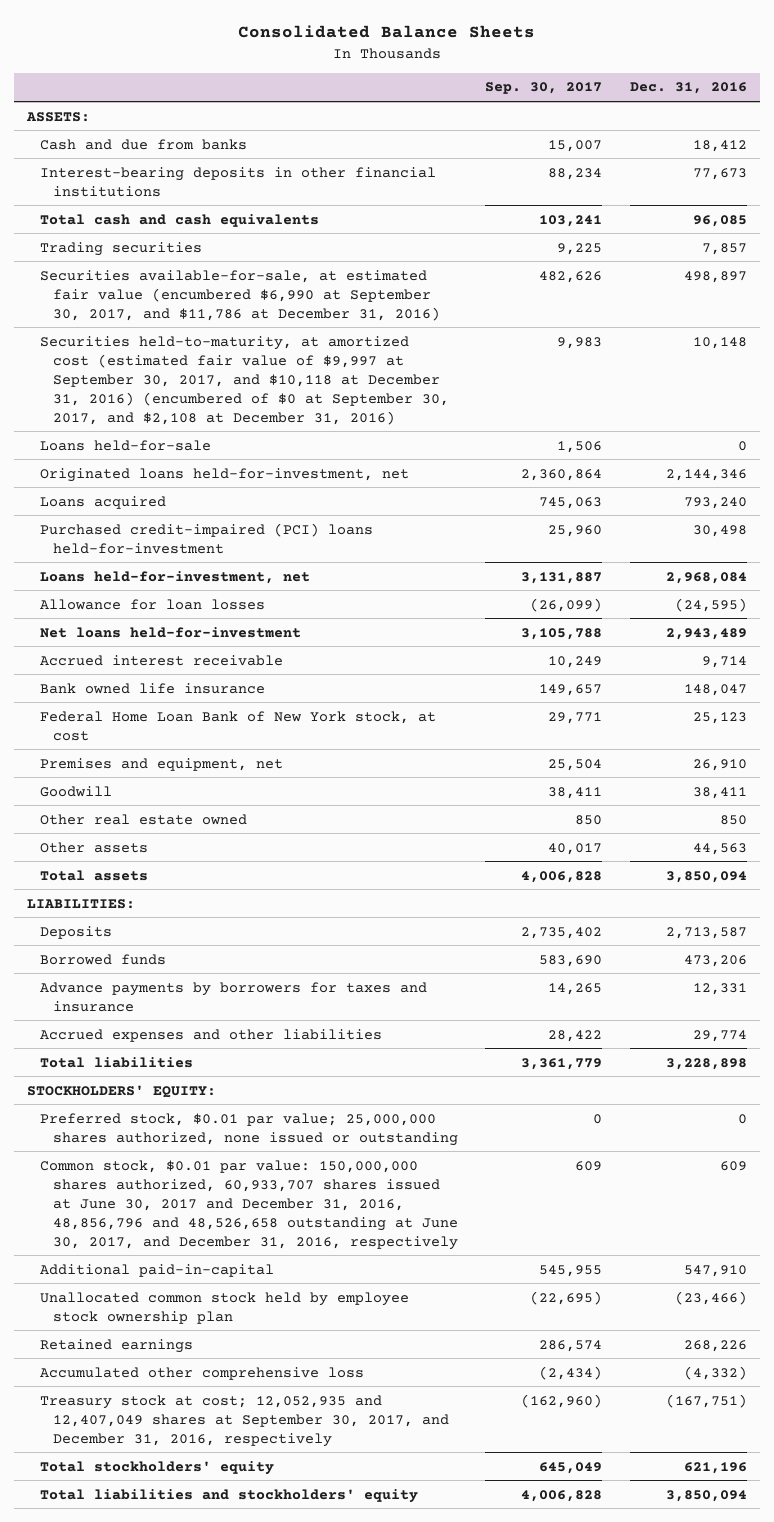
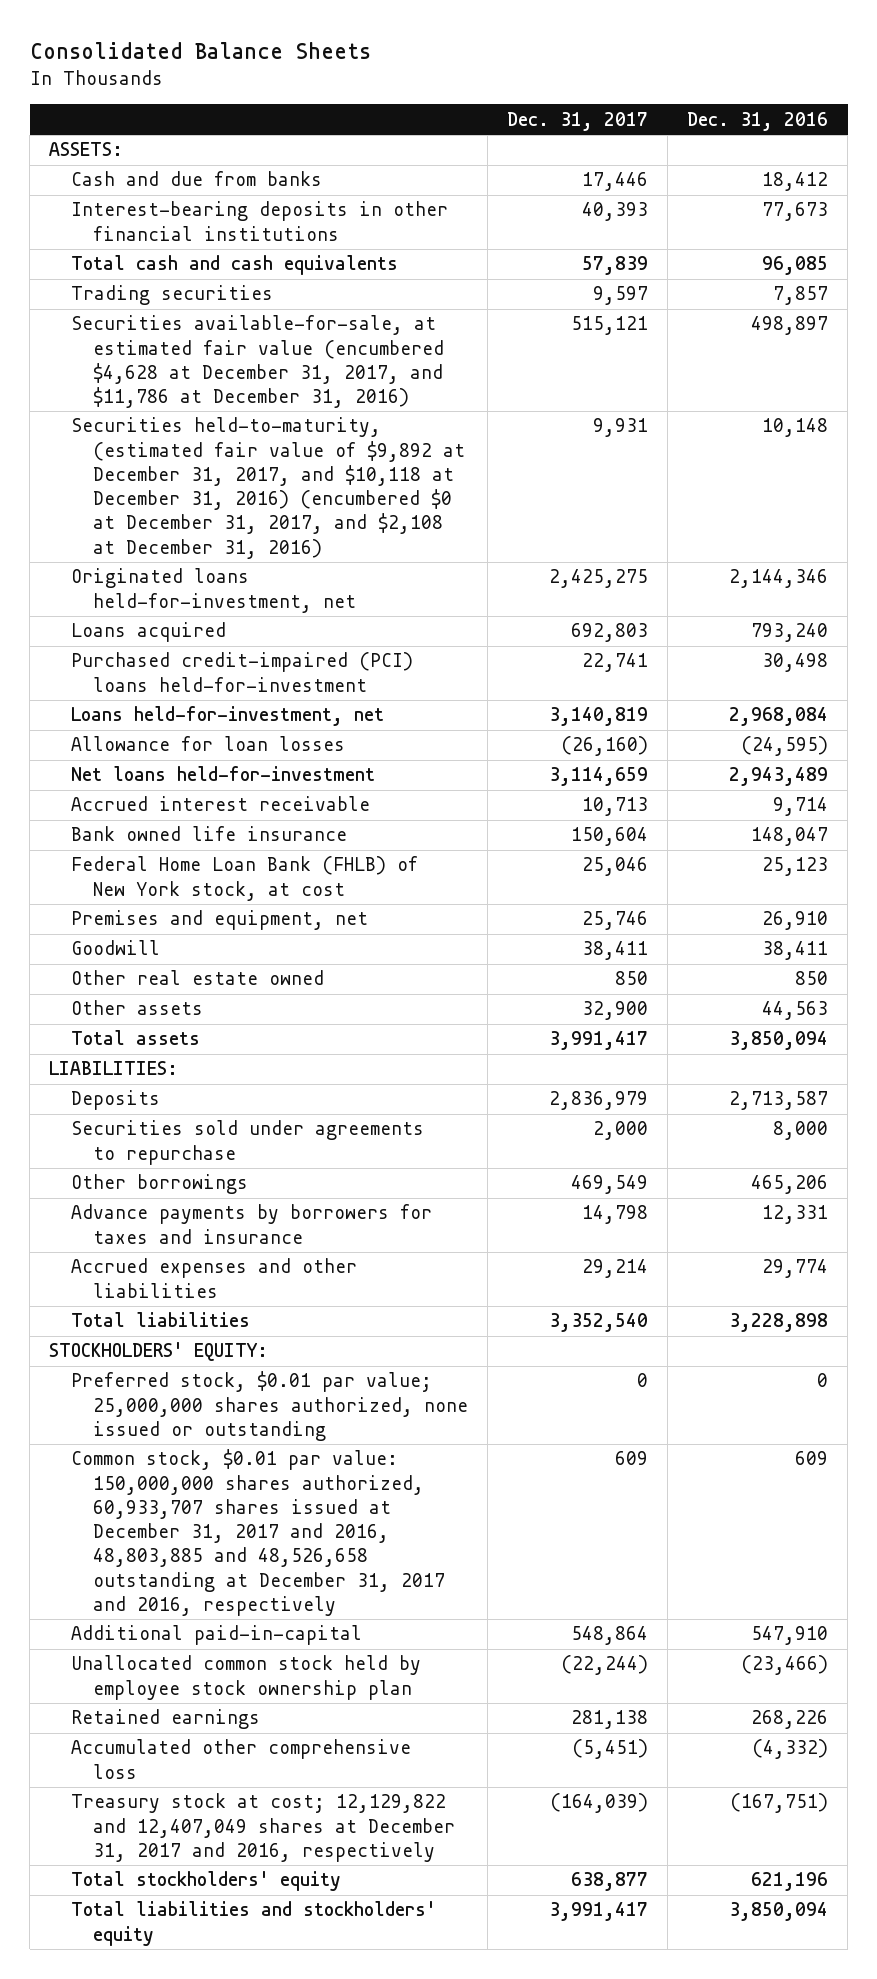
[485,82,603,95] Sep. 30, 2017 -> none
none -> [506,111,648,131] Dec. 31, 2017
[40,439,212,451] Loans held-for-sale -> none
[40,269,441,321] Securities available-for-sale, at estimated fair value (encumbered $6,990 at September 30, 2017, and $11,786 at December 31, 2016) -> [71,315,444,409] Securities available-for-sale, at estimated fair value (encumbered $4,628 at December 31, 2017, and $11,786 at December 31, 2016)
[40,335,450,425] Securities held-to-maturity, at amortized cost (estimated fair value of $9,997 at September 30, 2017, and $10,118 at December 31, 2016) (encumbered of $0 at September 30, 2017, and $2,108 at December 31, 2016) -> [71,417,465,559] Securities held-to-maturity, (estimated fair value of $9,892 at December 31, 2017, and $10,118 at December 31, 2016) (encumbered $0 at December 31, 2017, and $2,108 at December 31, 2016)
[40,710,437,741] Federal Home Loan Bank of New York stock, at cost -> [71,856,419,901] Federal Home Loan Bank (FHLB) of New York stock, at cost
[40,953,167,965] Borrowed funds -> none
none -> [71,1120,425,1165] Securities sold under agreements to repurchase
none -> [71,1174,249,1195] Other borrowings
[40,1159,459,1250] Common stock, $0.01 par value: 150,000,000 shares authorized, 60,933,707 shares issued at June 30, 2017 and December 31, 2016, 48,856,796 and 48,526,658 outstanding at June 30, 2017, and December 31, 2016, respectively -> [71,1449,445,1616] Common stock, $0.01 par value: 150,000,000 shares authorized, 60,933,707 shares issued at December 31, 2017 and 2016, 48,803,885 and 48,526,658 outstanding at December 31, 2017 and 2016, respectively
[40,1394,450,1447] Treasury stock at cost; 12,052,935 and 12,407,049 shares at September 30, 2017, and December 31, 2016, respectively -> [71,1793,455,1862] Treasury stock at cost; 12,129,822 and 12,407,049 shares at December 31, 2017 and 2016, respectively

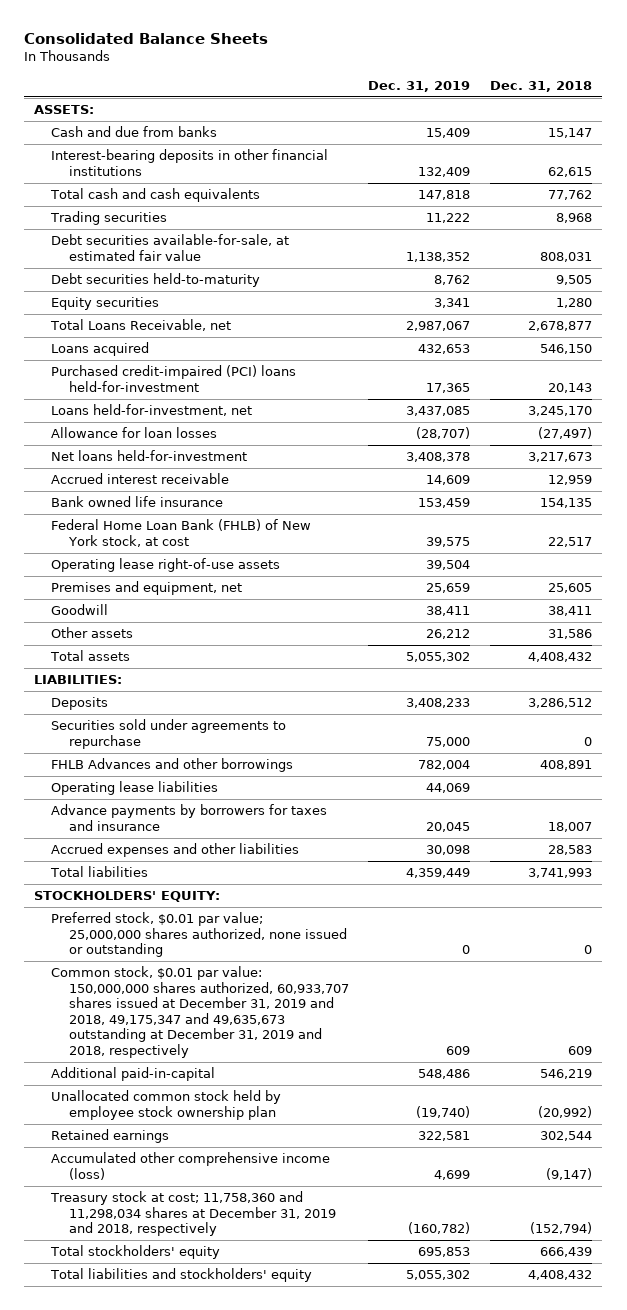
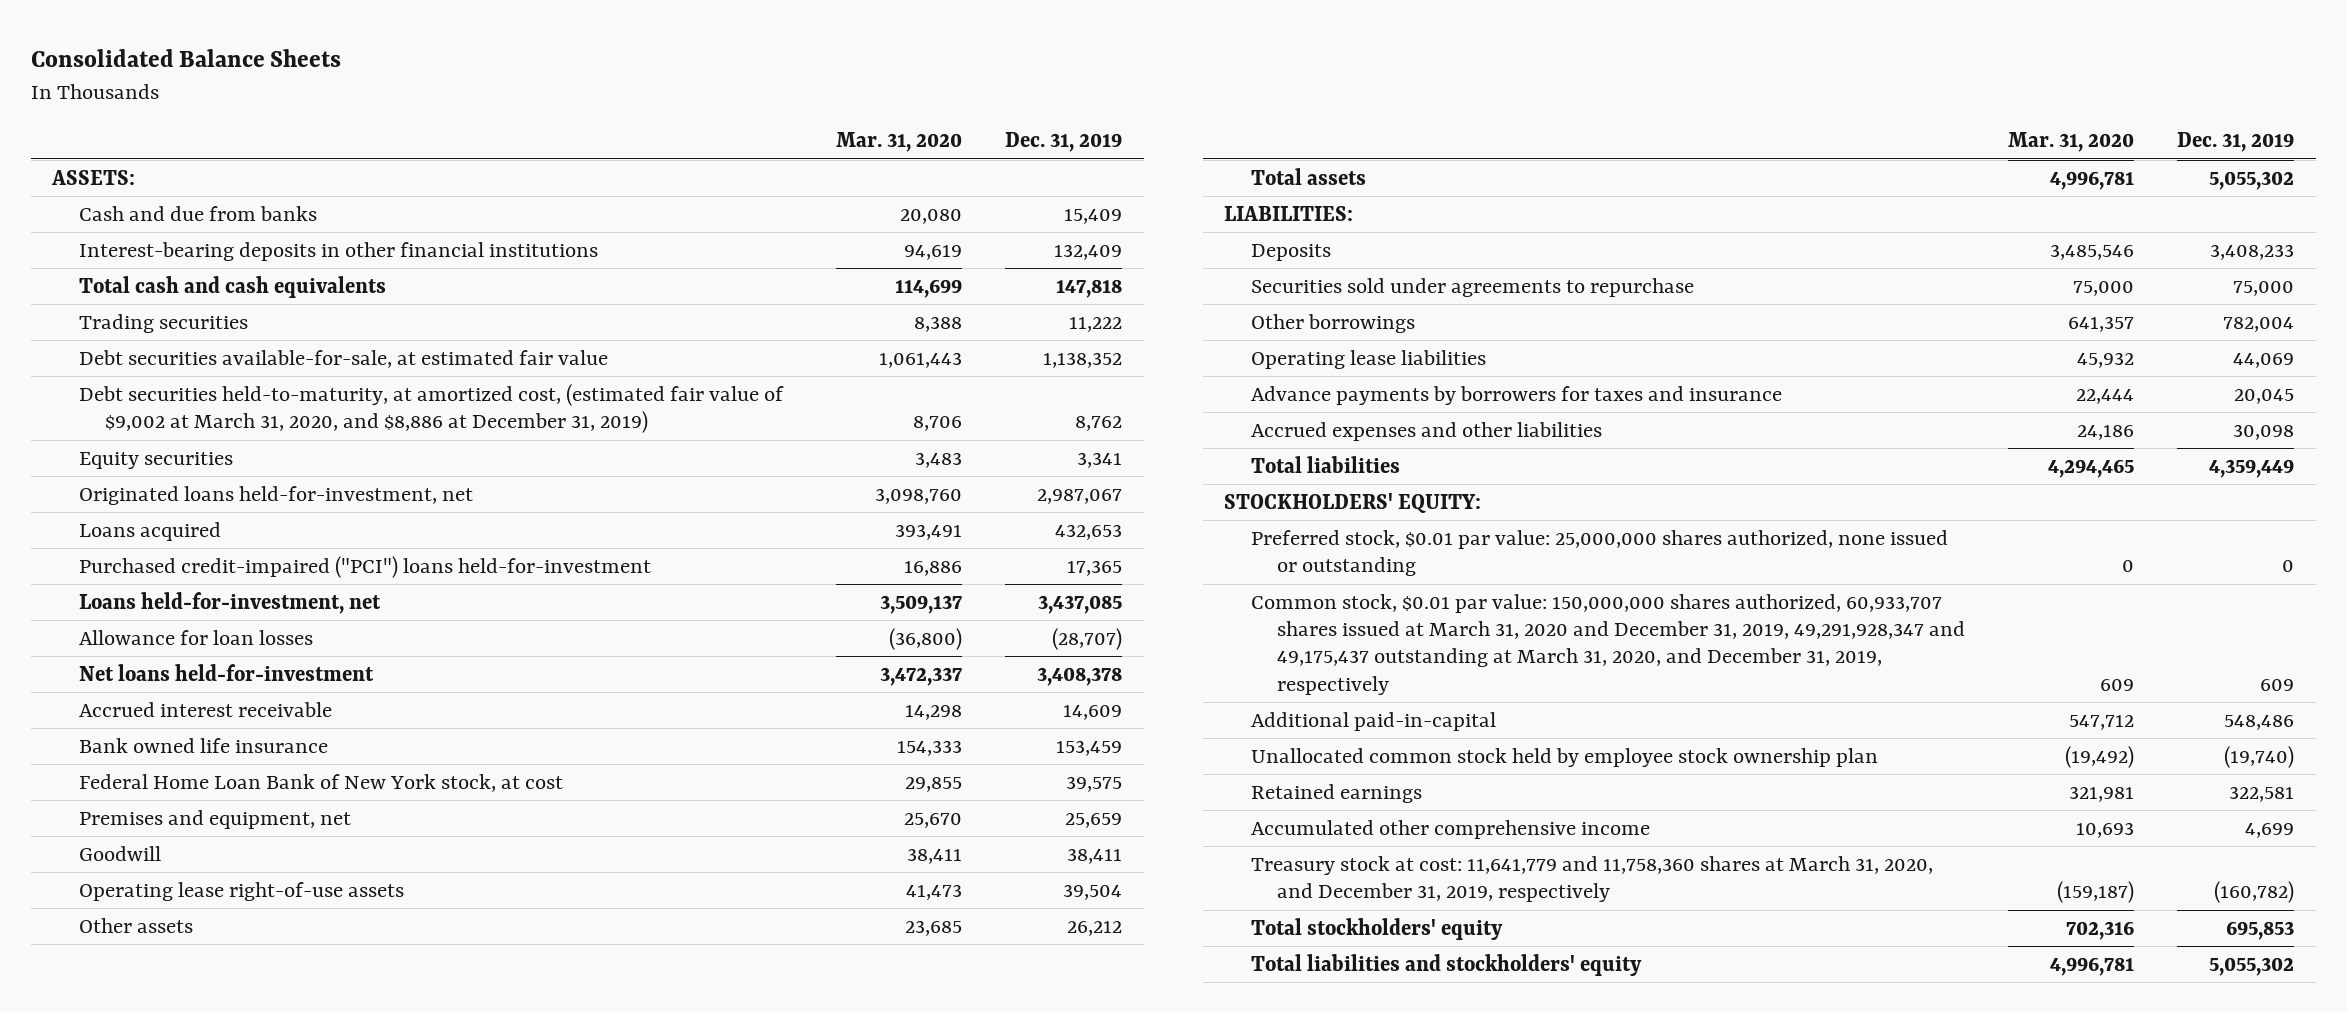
[490,80,593,92] Dec. 31, 2018 -> none
none -> [836,132,963,153] Mar. 31, 2020
[51,273,261,288] Debt securities held-to-maturity -> [78,383,784,434] Debt securities held-to-maturity, at amortized cost, (estimated fair value of $9,002 at March 31, 2020, and $8,886 at December 31, 2019)
[50,319,232,332] Total Loans Receivable, net -> [78,485,473,505] Originated loans held-for-investment, net
[51,365,297,392] Purchased credit-impaired (PCI) loans held-for-investment -> [78,555,651,578] Purchased credit-impaired ("PCI") loans held-for-investment
[51,519,312,547] Federal Home Loan Bank (FHLB) of New York stock, at cost -> [78,773,563,792] Federal Home Loan Bank of New York stock, at cost
[51,558,281,573] Operating lease right-of-use assets -> [78,881,404,901] Operating lease right-of-use assets
[51,758,294,773] FHLB Advances and other borrowings -> [1250,313,1415,333] Other borrowings
[51,912,347,958] Preferred stock, $0.01 par value; 25,000,000 shares authorized, none issued or outstanding -> [1250,529,1948,577] Preferred stock, $0.01 par value: 25,000,000 shares authorized, none issued or outstanding
[51,966,349,1058] Common stock, $0.01 par value: 150,000,000 shares authorized, 60,933,707 shares issued at December 31, 2019 and 2018, 49,175,347 and 49,635,673 outstanding at December 31, 2019 and 2018, respectively -> [1250,593,1965,695] Common stock, $0.01 par value: 150,000,000 shares authorized, 60,933,707 shares issued at March 31, 2020 and December 31, 2019, 49,291,928,347 and 49,175,437 outstanding at March 31, 2020, and December 31, 2019, respectively
[51,1152,331,1180] Accumulated other comprehensive income (loss) -> [1250,819,1650,839] Accumulated other comprehensive income
[50,1191,336,1237] Treasury stock at cost; 11,758,360 and 11,298,034 shares at December 31, 2019 and 2018, respectively -> [1250,855,1933,903] Treasury stock at cost: 11,641,779 and 11,758,360 shares at March 31, 2020, and December 31, 2019, respectively

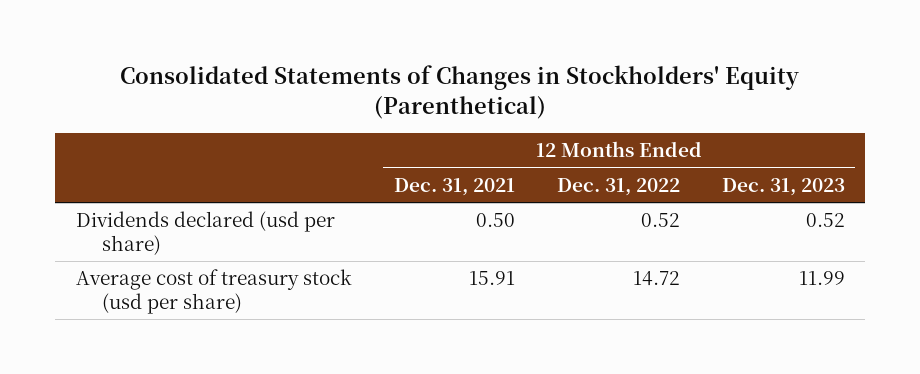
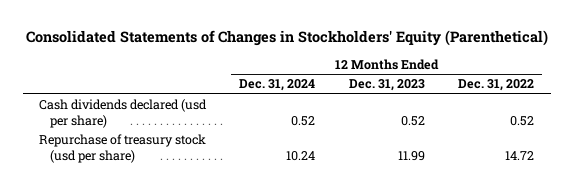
[393,177,515,196] Dec. 31, 2021 -> none
none -> [239,79,316,92] Dec. 31, 2024
[75,211,335,255] Dividends declared (usd per share) -> [39,99,208,129] Cash dividends declared (usd per share)
[75,269,352,314] Average cost of treasury stock (usd per share) -> [39,134,207,164] Repurchase of treasury stock (usd per share)

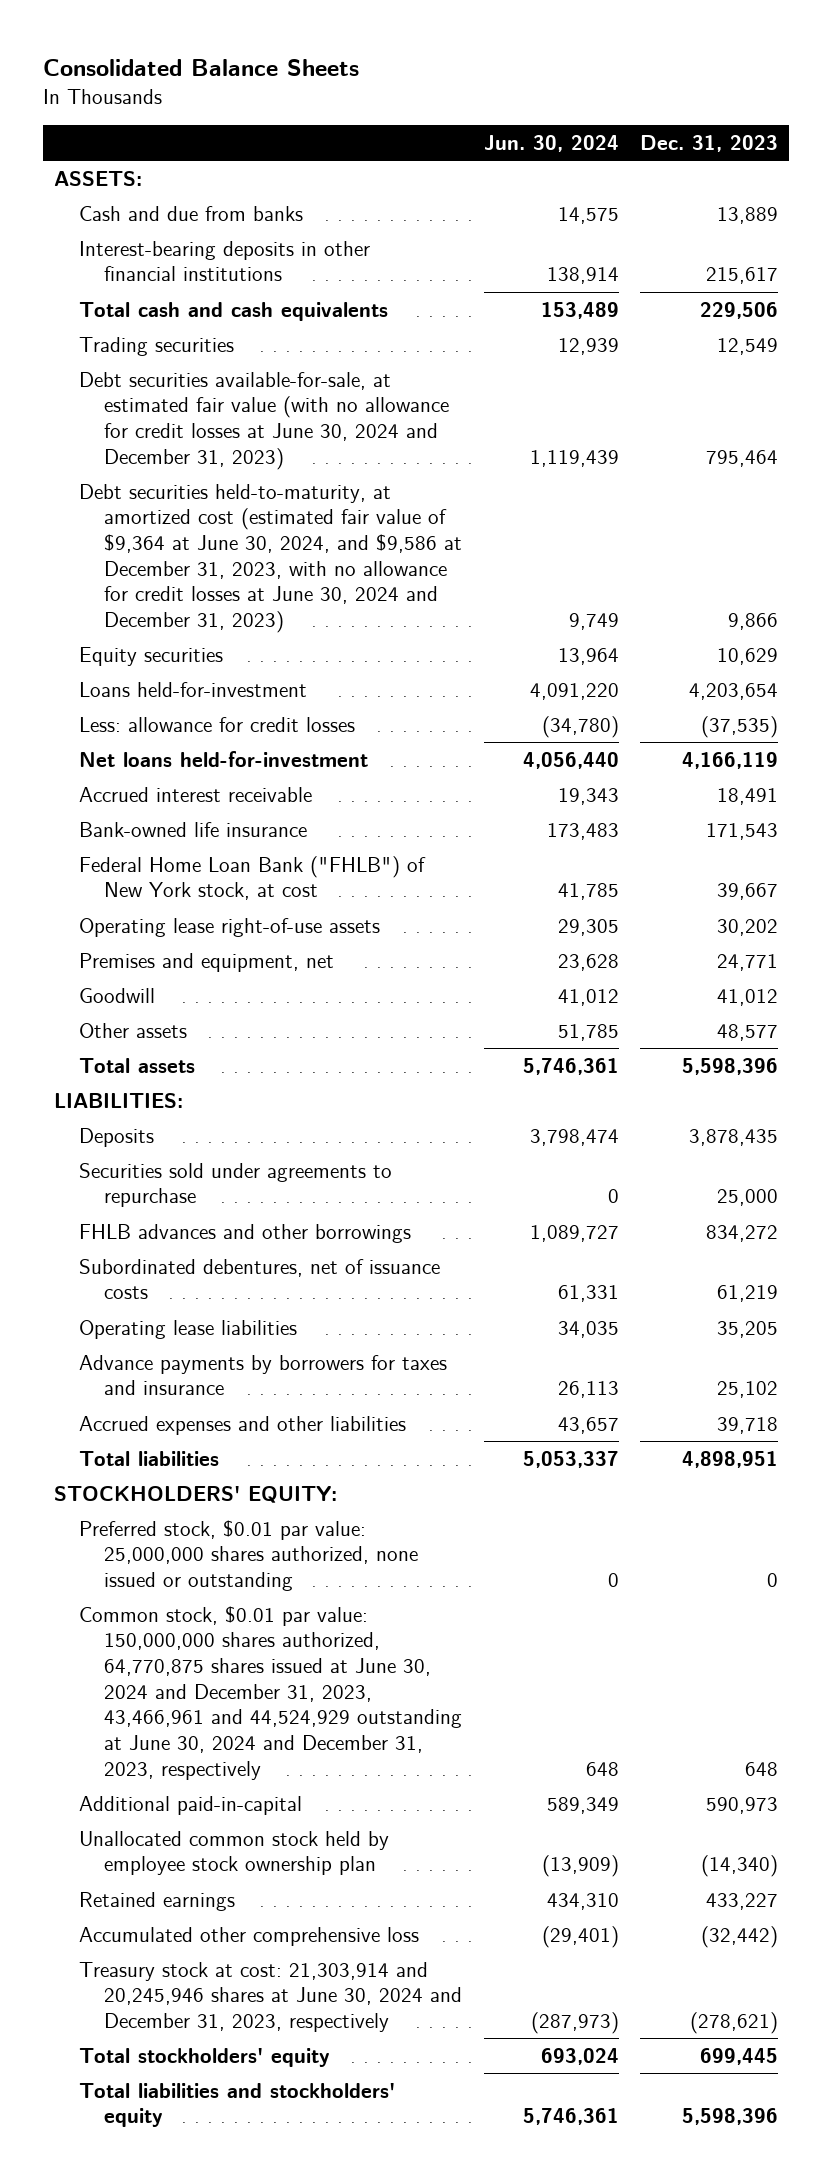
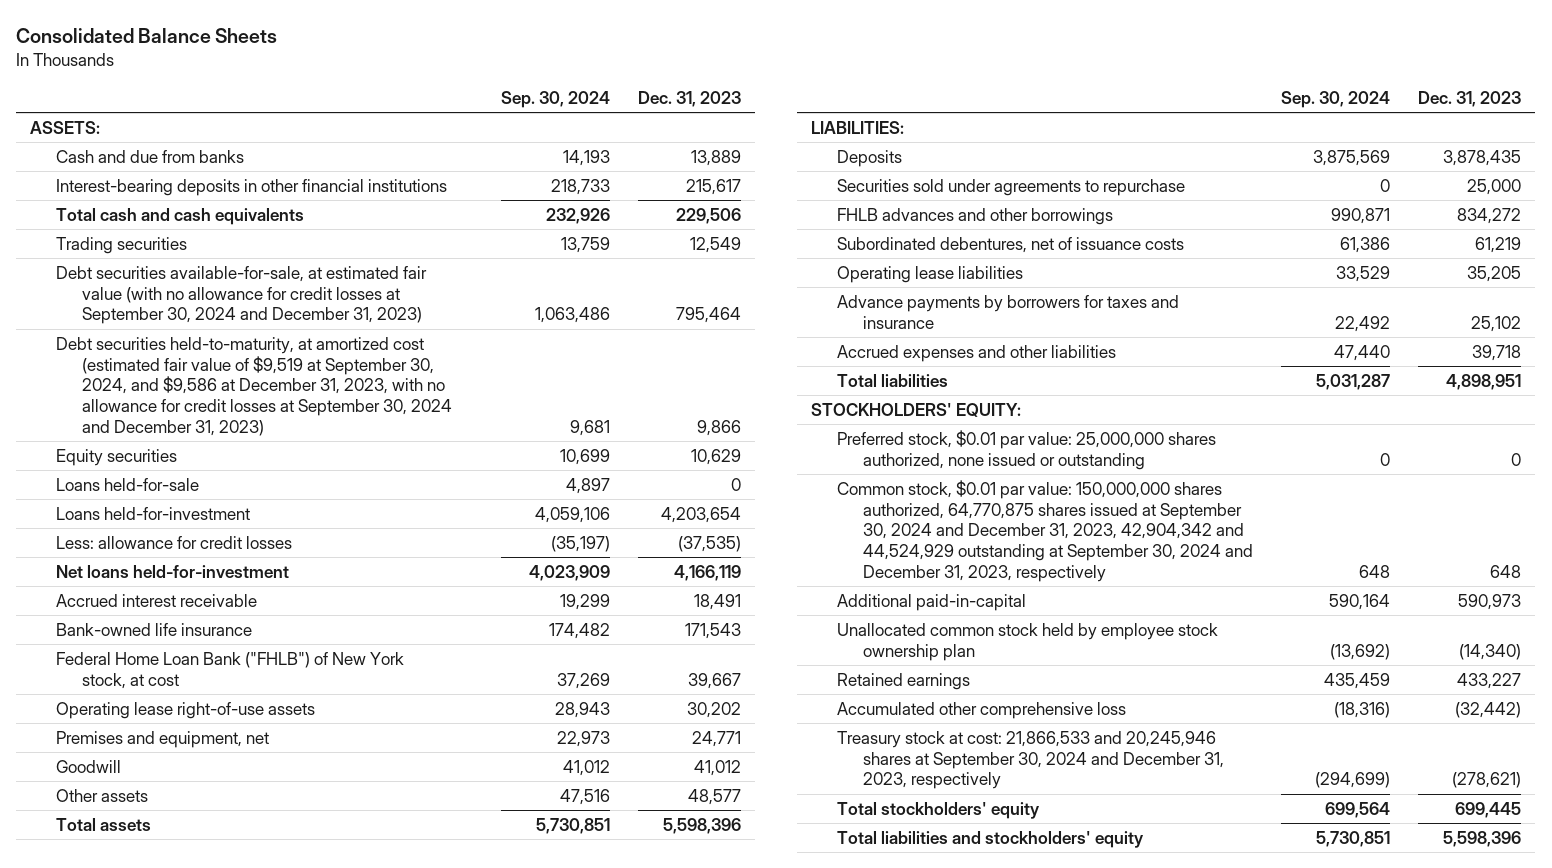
[483,135,619,153] Jun. 30, 2024 -> none
none -> [500,91,610,109] Sep. 30, 2024
[79,371,450,470] Debt securities available-for-sale, at estimated fair value (with no allowance for credit losses at June 30, 2024 and December 31, 2023) -> [56,265,428,325] Debt securities available-for-sale, at estimated fair value (with no allowance for credit losses at September 30, 2024 and December 31, 2023)
[79,483,463,633] Debt securities held-to-maturity, at amortized cost (estimated fair value of $9,364 at June 30, 2024, and $9,586 at December 31, 2023, with no allowance for credit losses at June 30, 2024 and December 31, 2023) -> [56,336,453,437] Debt securities held-to-maturity, at amortized cost (estimated fair value of $9,519 at September 30, 2024, and $9,586 at December 31, 2023, with no allowance for credit losses at September 30, 2024 and December 31, 2023)
none -> [56,477,200,491] Loans held-for-sale
[79,1605,463,1780] Common stock, $0.01 par value: 150,000,000 shares authorized, 64,770,875 shares issued at June 30, 2024 and December 31, 2023, 43,466,961 and 44,524,929 outstanding at June 30, 2024 and December 31, 2023, respectively -> [837,479,1254,583] Common stock, $0.01 par value: 150,000,000 shares authorized, 64,770,875 shares issued at September 30, 2024 and December 31, 2023, 42,904,342 and 44,524,929 outstanding at September 30, 2024 and December 31, 2023, respectively
[79,1961,463,2033] Treasury stock at cost: 21,303,914 and 20,245,946 shares at June 30, 2024 and December 31, 2023, respectively -> [837,730,1225,790] Treasury stock at cost: 21,866,533 and 20,245,946 shares at September 30, 2024 and December 31, 2023, respectively

